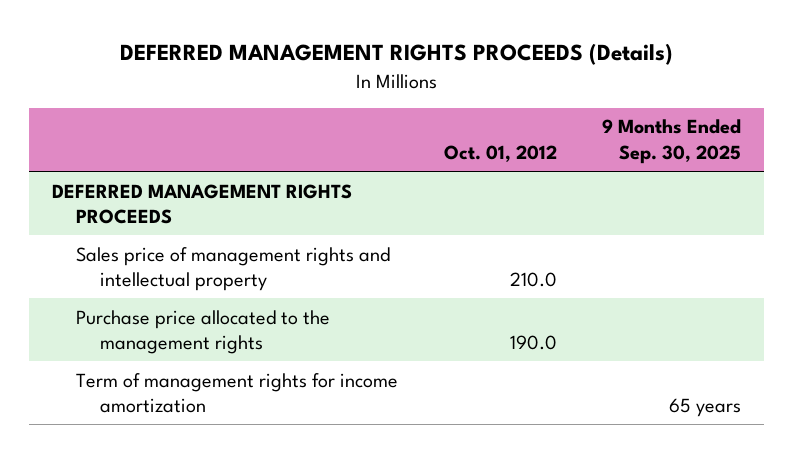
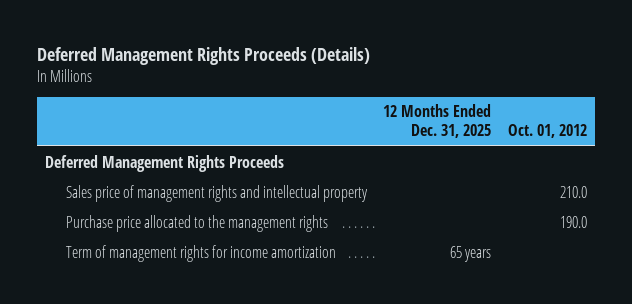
[119,43,673,66] DEFERRED MANAGEMENT RIGHTS PROCEEDS (Details) -> [37,46,371,65] Deferred Management Rights Proceeds (Details)
[602,119,742,164] 9 Months Ended Sep. 30, 2025 -> none
none -> [383,104,492,139] 12 Months Ended Dec. 31, 2025
[52,183,353,225] DEFERRED MANAGEMENT RIGHTS PROCEEDS -> [45,154,285,172] Deferred Management Rights Proceeds

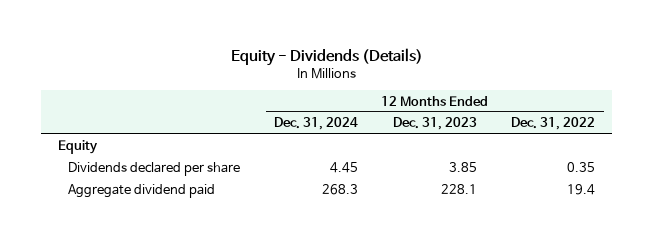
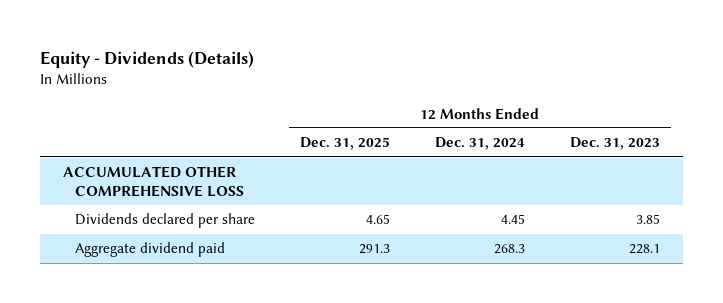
[511,117,596,131] Dec. 31, 2022 -> none
none -> [299,137,390,151] Dec. 31, 2025
[58,140,99,155] Equity -> [62,166,244,197] ACCUMULATED OTHER COMPREHENSIVE LOSS

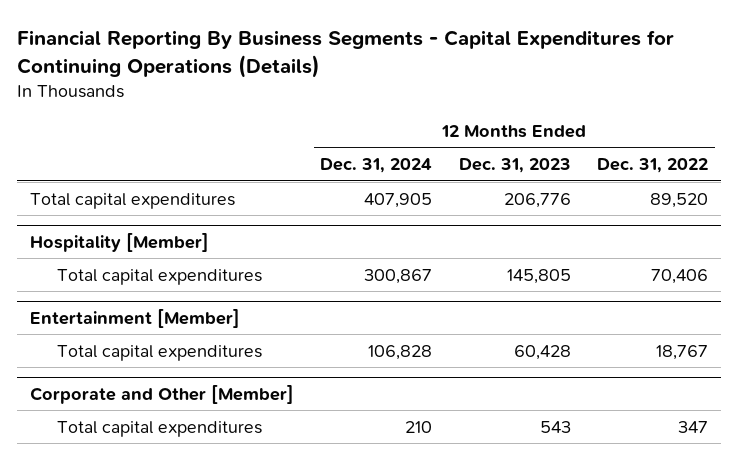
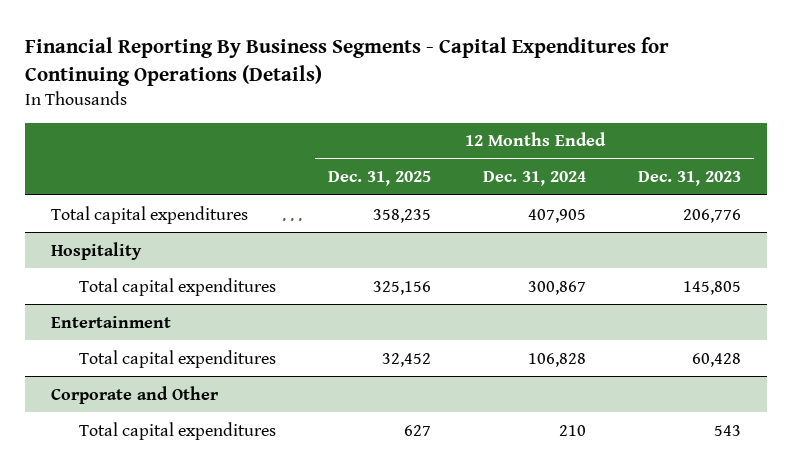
[597,158,709,174] Dec. 31, 2022 -> none
none -> [328,171,432,187] Dec. 31, 2025
[29,233,209,253] Hospitality [Member] -> [51,241,143,260] Hospitality
[29,309,240,329] Entertainment [Member] -> [51,315,172,328] Entertainment
[29,385,294,405] Corporate and Other [Member] -> [51,385,220,404] Corporate and Other

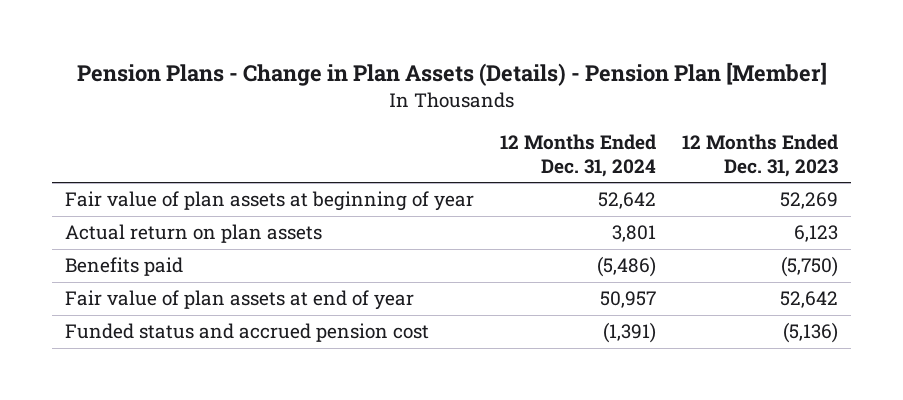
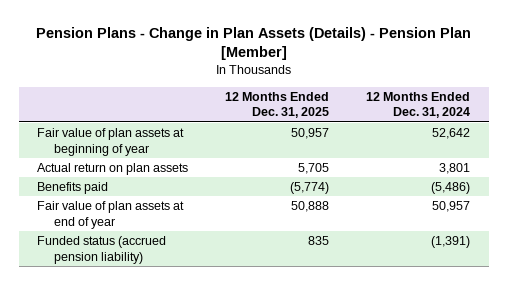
[682,134,839,177] 12 Months Ended Dec. 31, 2023 -> none
none -> [225,91,330,119] 12 Months Ended Dec. 31, 2025
[65,323,430,343] Funded status and accrued pension cost -> [37,235,167,264] Funded status (accrued pension liability)

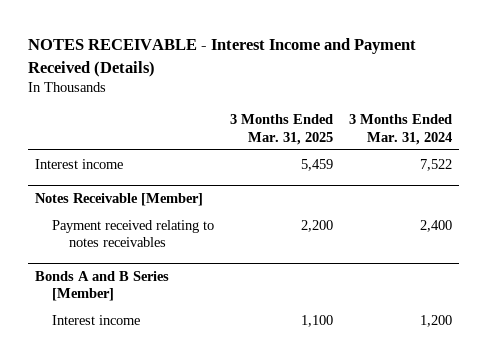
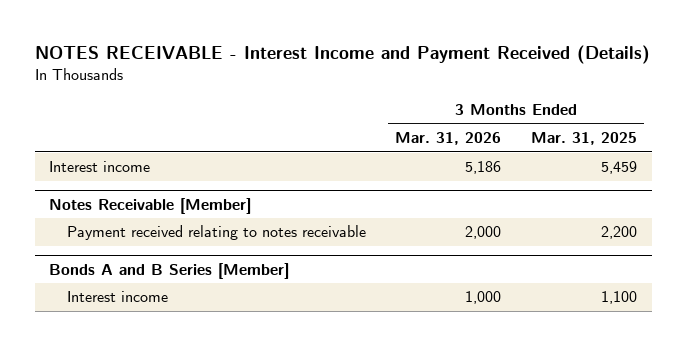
[348,114,452,145] 3 Months Ended Mar. 31, 2024 -> none
none -> [395,132,502,146] Mar. 31, 2026
[52,219,215,247] Payment received relating to notes receivables -> [66,225,366,241] Payment received relating to notes receivable

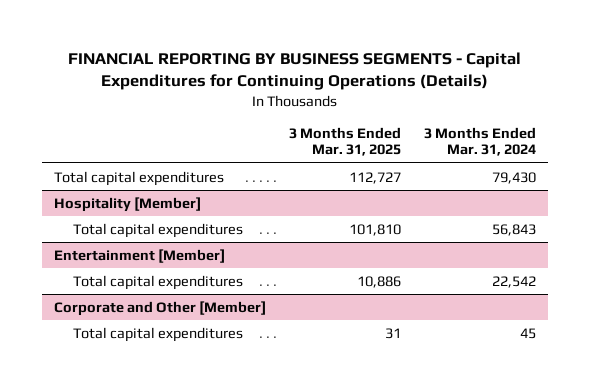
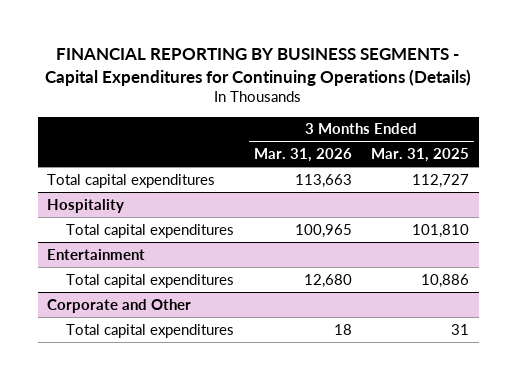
[424,126,537,157] 3 Months Ended Mar. 31, 2024 -> none
none -> [253,147,352,162] Mar. 31, 2026
[53,196,201,212] Hospitality [Member] -> [47,198,125,213] Hospitality
[53,248,225,263] Entertainment [Member] -> [47,248,146,260] Entertainment
[53,300,266,316] Corporate and Other [Member] -> [47,298,192,313] Corporate and Other

